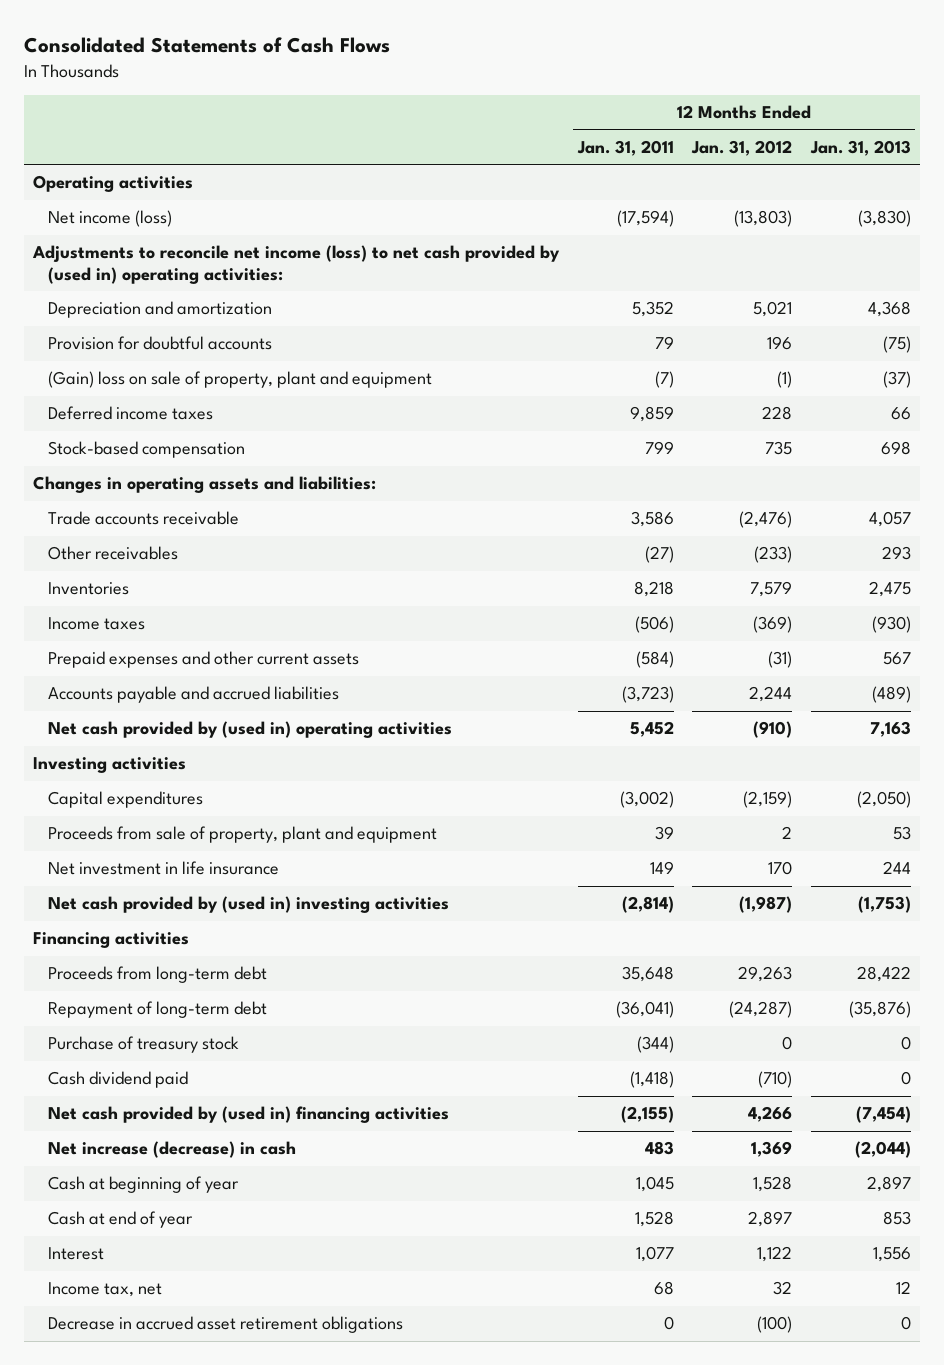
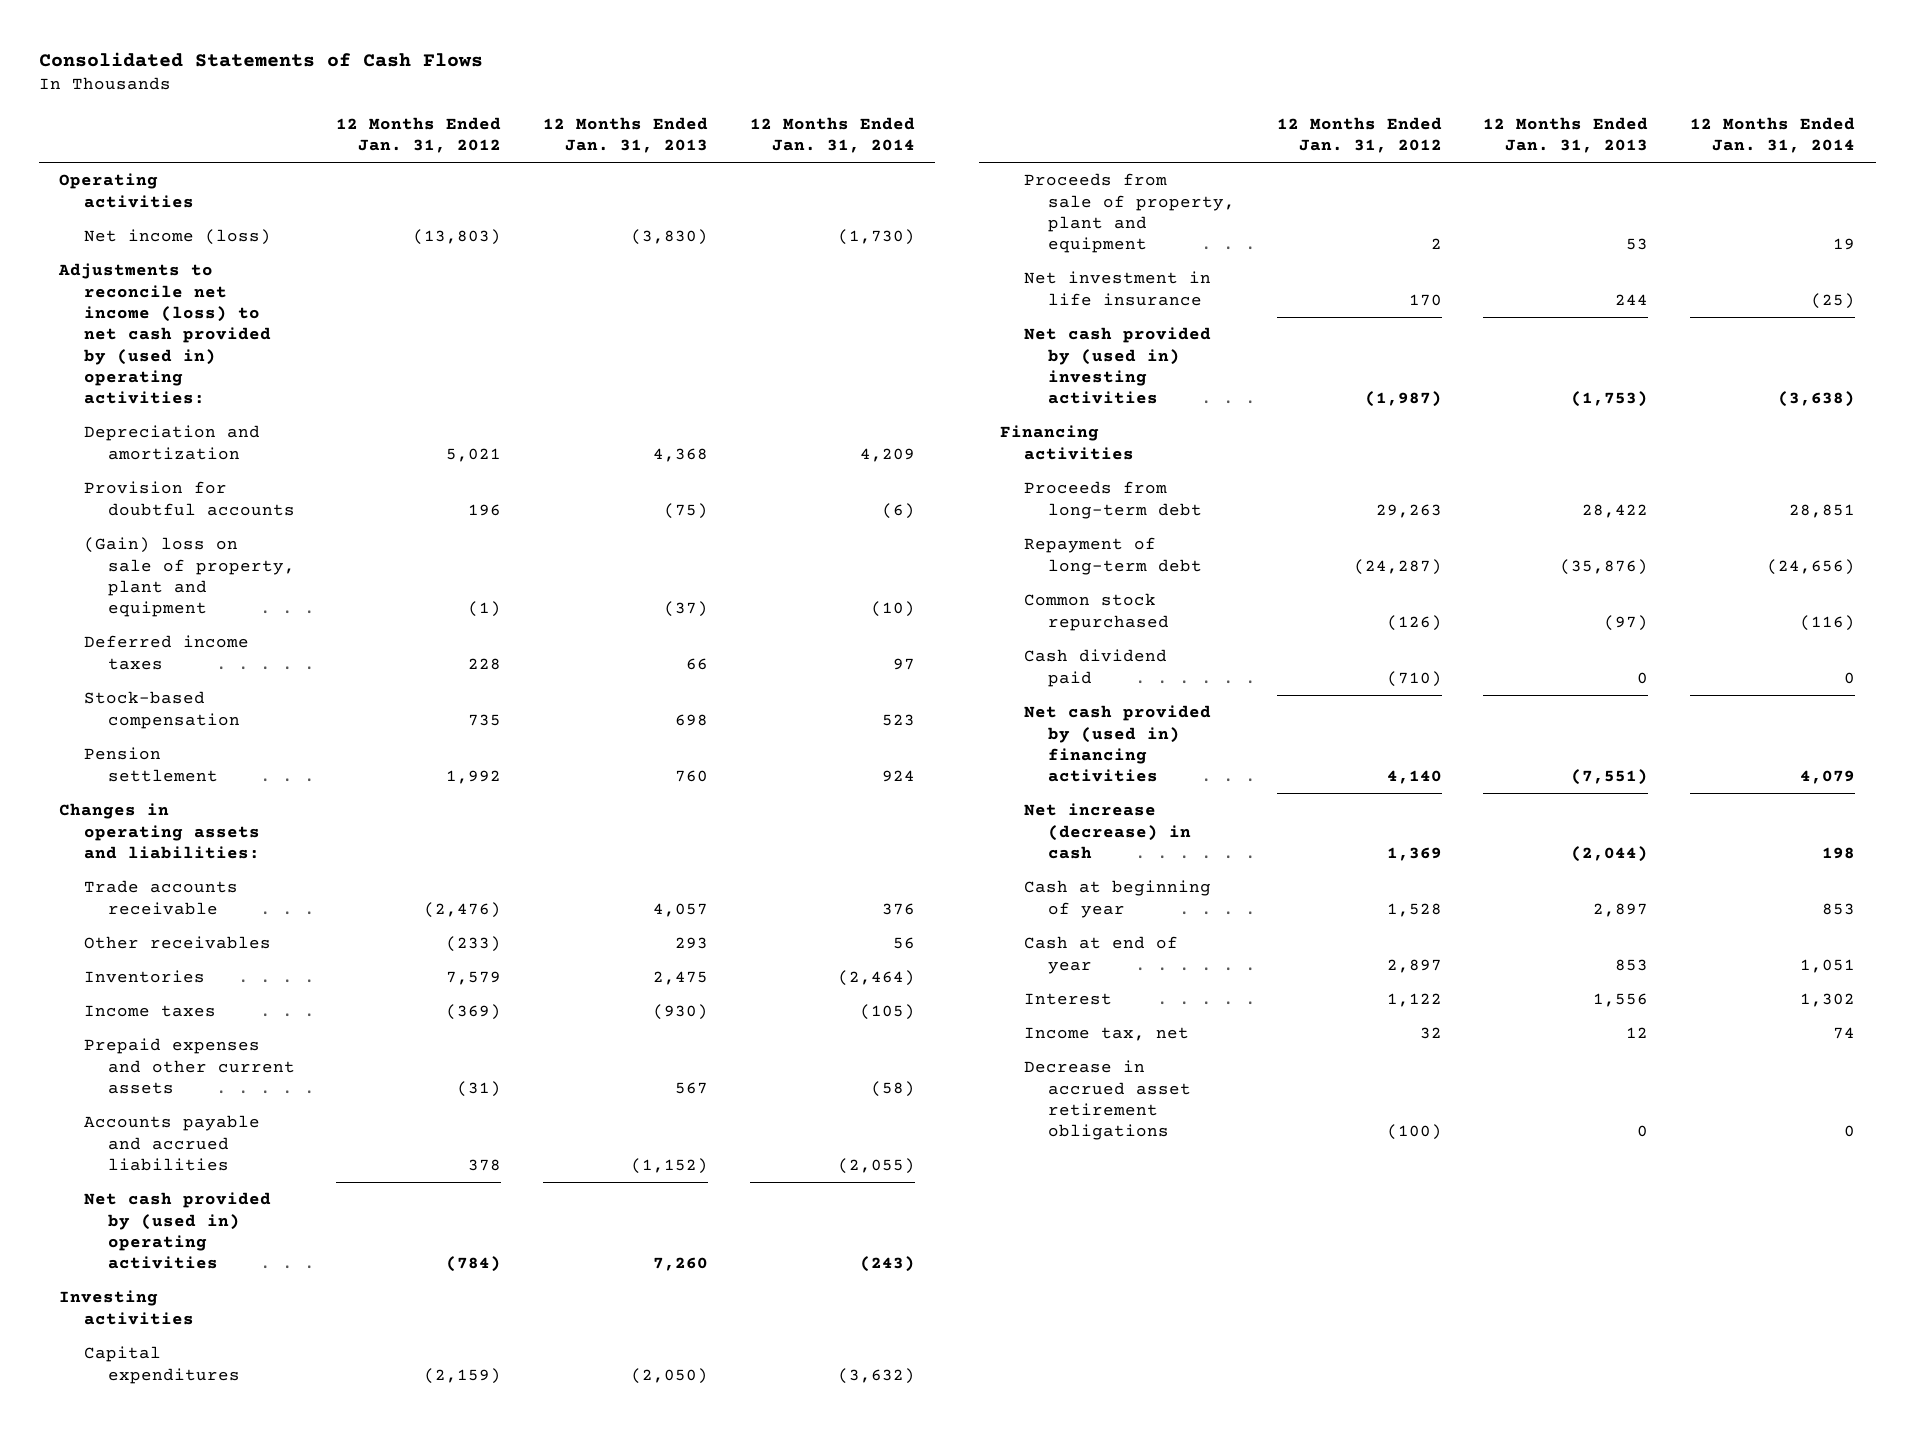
[576,139,674,156] Jan. 31, 2011 -> none
none -> [749,116,915,154] 12 Months Ended Jan. 31, 2014
none -> [83,747,218,782] Pension settlement
[749,686,793,703] 2,244 -> [468,1158,502,1171] 378
[871,686,911,704] (489) -> [630,1157,708,1174] (1,152)
[753,721,793,739] (910) -> [446,1256,502,1273] (784)
[869,721,911,738] 7,163 -> [652,1257,708,1272] 7,260
[48,1036,240,1054] Purchase of treasury stock -> none
none -> [1023,593,1169,631] Common stock repurchased
[748,1106,793,1123] 4,266 -> [1386,770,1442,785] 4,140
[855,1106,911,1124] (7,454) -> [1571,769,1649,786] (7,551)

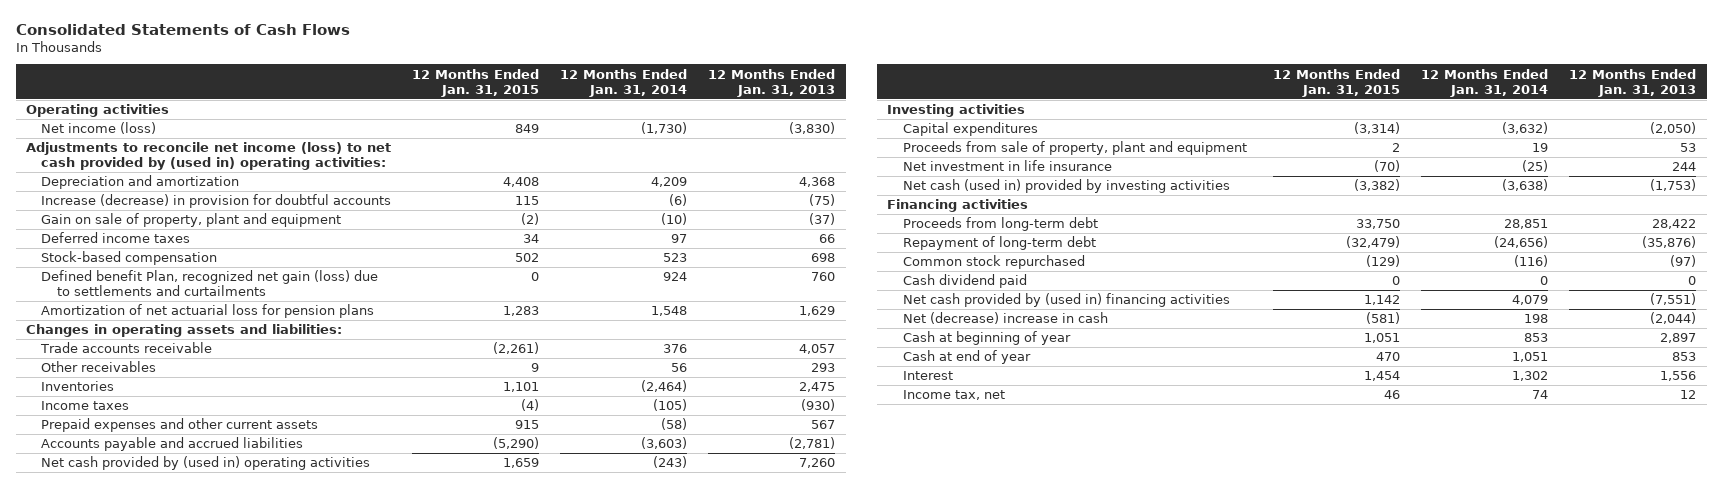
[336,116,502,154] 12 Months Ended Jan. 31, 2012 -> none
none -> [412,68,540,97] 12 Months Ended Jan. 31, 2015
[83,481,295,516] Provision for doubtful accounts -> [41,194,392,209] Increase (decrease) in provision for doubtful accounts
[83,537,295,618] (Gain) loss on sale of property, plant and equipment -> [41,213,342,228] Gain on sale of property, plant and equipment
[83,747,218,782] Pension settlement -> [41,270,379,297] Defined benefit Plan, recognized net gain (loss) due to settlements and curtailments
none -> [41,304,375,319] Amortization of net actuarial loss for pension plans
[630,1157,708,1174] (1,152) -> [789,437,836,450] (2,781)
[837,1157,915,1174] (2,055) -> [641,437,688,450] (3,603)
[1023,327,1211,405] Net cash provided by (used in) investing activities -> [902,179,1230,194] Net cash (used in) provided by investing activities
[1023,803,1191,859] Net increase (decrease) in cash -> [902,312,1108,325] Net (decrease) increase in cash
[1023,1060,1191,1141] Decrease in accrued asset retirement obligations -> none

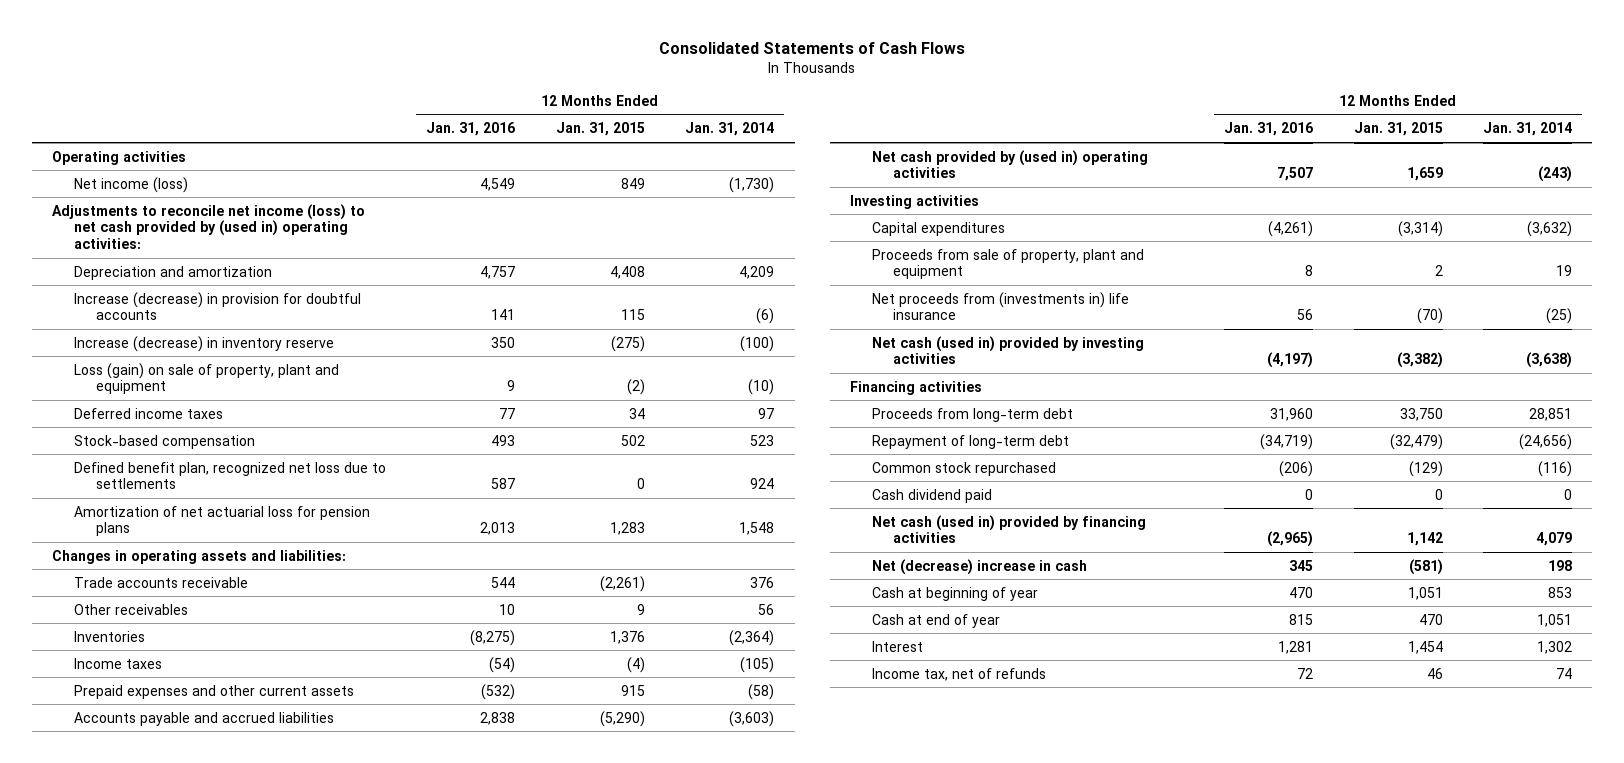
[708,68,836,97] 12 Months Ended Jan. 31, 2013 -> none
none -> [426,122,516,137] Jan. 31, 2016
none -> [74,335,335,352] Increase (decrease) in inventory reserve
[41,213,342,228] Gain on sale of property, plant and equipment -> [74,362,340,395] Loss (gain) on sale of property, plant and equipment
[41,270,379,297] Defined benefit Plan, recognized net gain (loss) due to settlements and curtailments -> [74,461,387,490] Defined benefit plan, recognized net loss due to settlements
[503,382,540,393] 1,101 -> [609,630,645,644] 1,376
[641,380,688,393] (2,464) -> [729,629,775,646] (2,364)
[902,160,1112,172] Net investment in life insurance -> [871,291,1129,321] Net proceeds from (investments in) life insurance
[902,293,1230,308] Net cash provided by (used in) financing activities -> [871,514,1146,544] Net cash (used in) provided by financing activities
[902,390,1005,401] Income tax, net -> [871,667,1046,681] Income tax, net of refunds

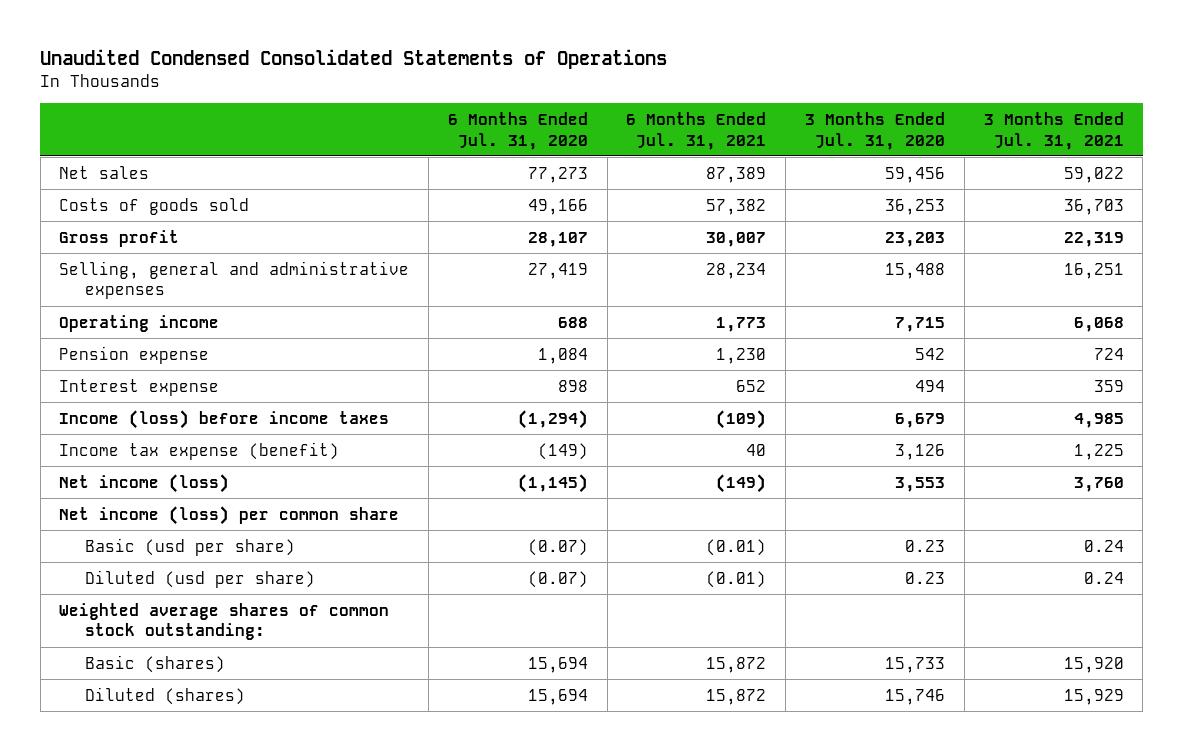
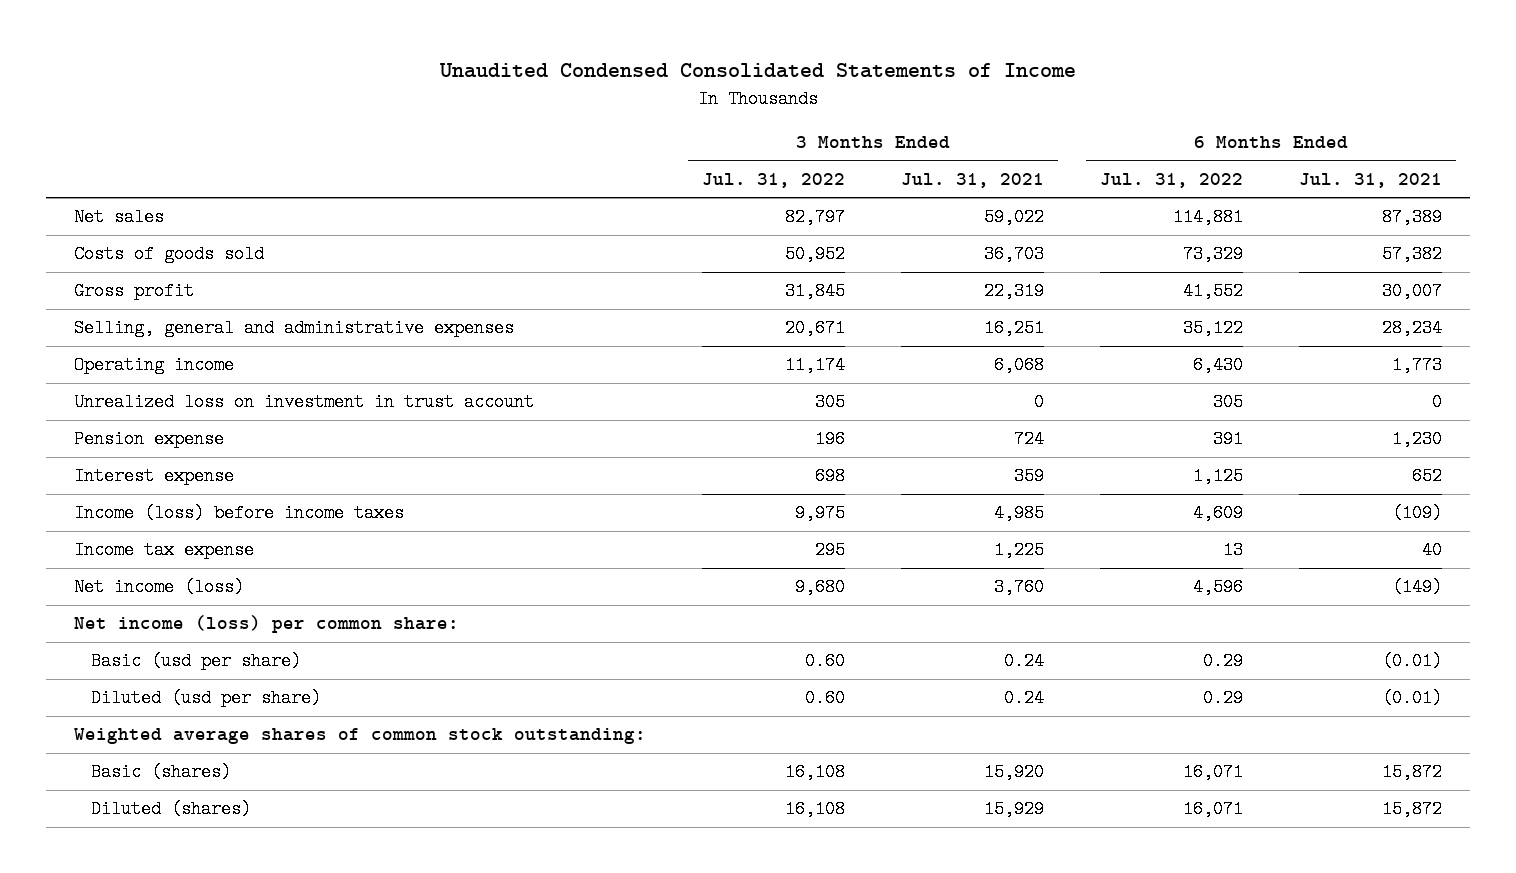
[40,49,668,70] Unaudited Condensed Consolidated Statements of Operations -> [439,63,1077,79] Unaudited Condensed Consolidated Statements of Income
[447,111,588,150] 6 Months Ended Jul. 31, 2020 -> none
[805,111,946,150] 3 Months Ended Jul. 31, 2020 -> none
none -> [702,173,846,189] Jul. 31, 2022
none -> [1099,173,1243,189] Jul. 31, 2022
none -> [74,393,535,412] Unrealized loss on investment in trust account
[59,441,340,460] Income tax expense (benefit) -> [74,541,255,560] Income tax expense
[59,505,400,525] Net income (loss) per common share -> [74,615,460,634] Net income (loss) per common share:

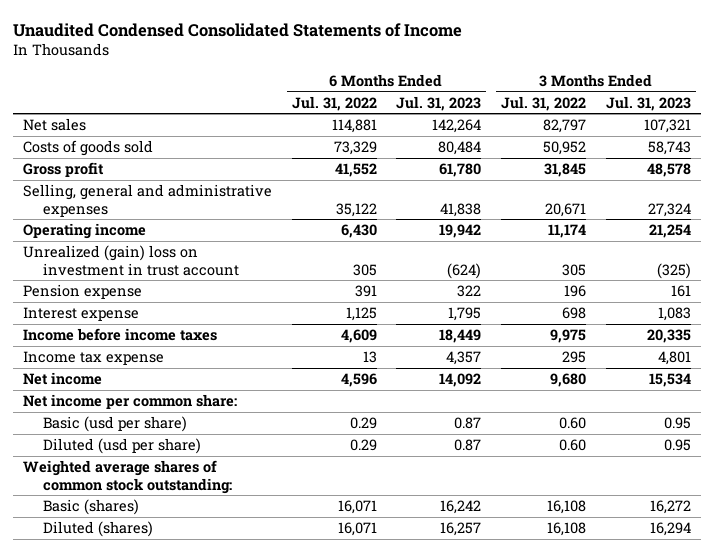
[901,173,1045,189] Jul. 31, 2021 -> none
[1298,173,1442,189] Jul. 31, 2021 -> none
none -> [396,95,482,111] Jul. 31, 2023
none -> [605,95,691,111] Jul. 31, 2023
[74,393,535,412] Unrealized loss on investment in trust account -> [22,245,240,276] Unrealized (gain) loss on investment in trust account
[74,504,405,523] Income (loss) before income taxes -> [22,328,217,342] Income before income taxes
[74,578,245,597] Net income (loss) -> [22,372,102,386] Net income
[74,615,460,634] Net income (loss) per common share: -> [22,394,237,410] Net income per common share:

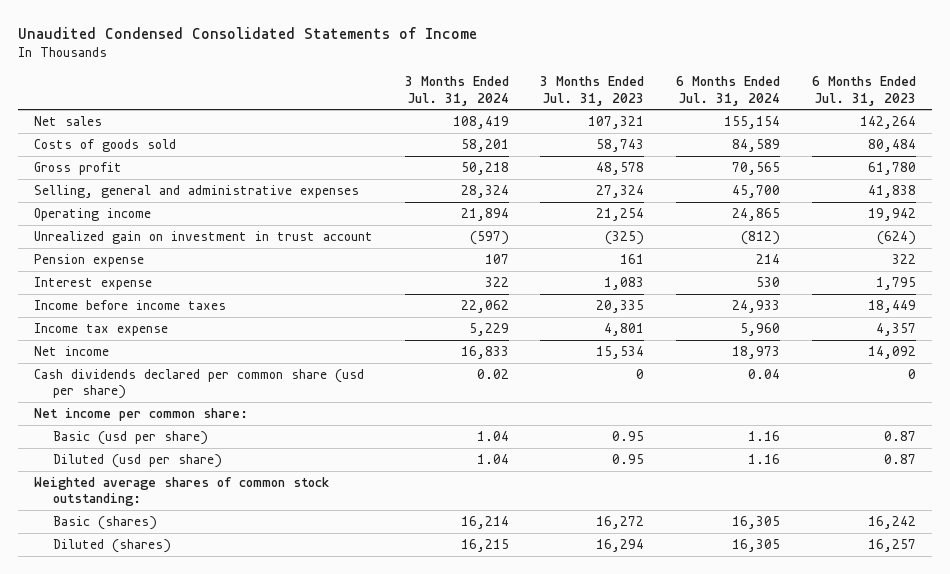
[291,95,377,111] Jul. 31, 2022 -> none
[501,95,587,111] Jul. 31, 2022 -> none
none -> [404,76,509,106] 3 Months Ended Jul. 31, 2024
none -> [676,76,781,106] 6 Months Ended Jul. 31, 2024
[22,245,240,276] Unrealized (gain) loss on investment in trust account -> [33,231,373,245] Unrealized gain on investment in trust account
none -> [33,369,364,400] Cash dividends declared per common share (usd per share)

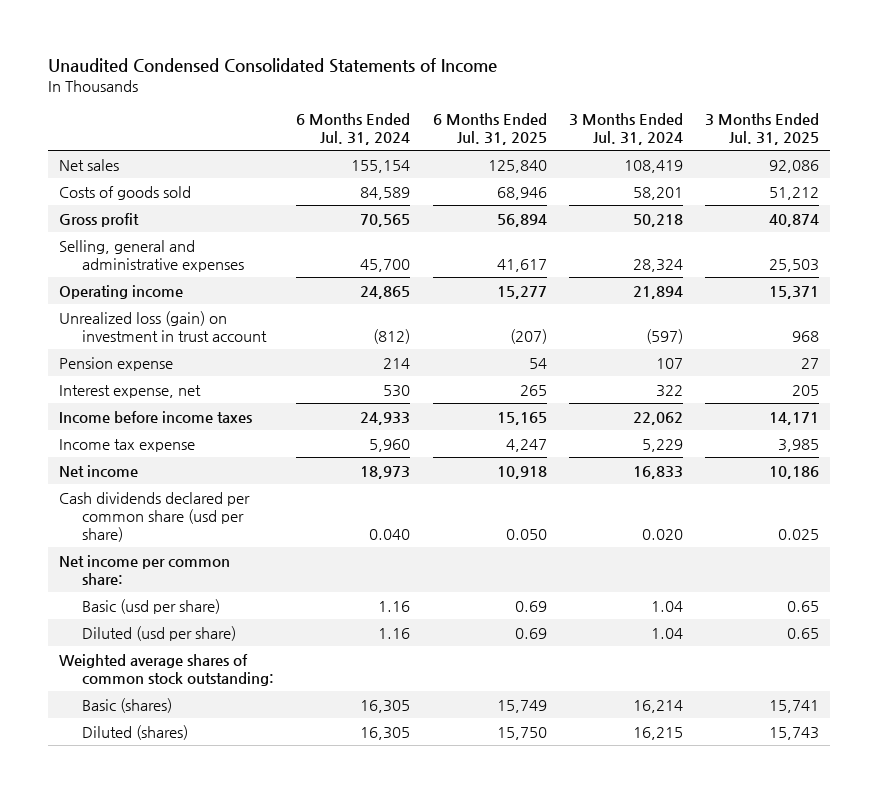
[540,76,645,106] 3 Months Ended Jul. 31, 2023 -> none
[812,76,917,106] 6 Months Ended Jul. 31, 2023 -> none
none -> [432,113,547,146] 6 Months Ended Jul. 31, 2025
none -> [705,113,820,146] 3 Months Ended Jul. 31, 2025
[33,231,373,245] Unrealized gain on investment in trust account -> [58,310,268,342] Unrealized loss (gain) on investment in trust account
[33,277,152,291] Interest expense -> [58,384,201,398] Interest expense, net
[476,369,509,380] 0.02 -> [641,528,683,540] 0.020
[748,369,781,380] 0.04 -> [369,528,411,540] 0.040

